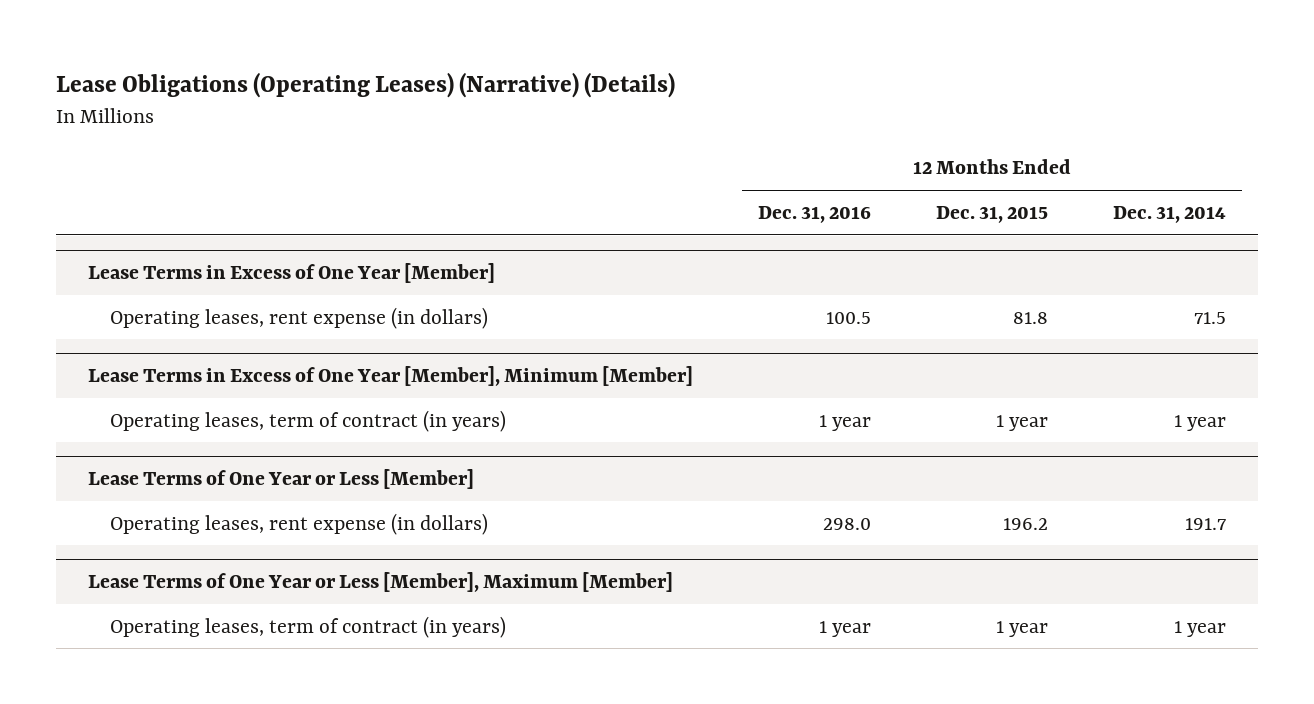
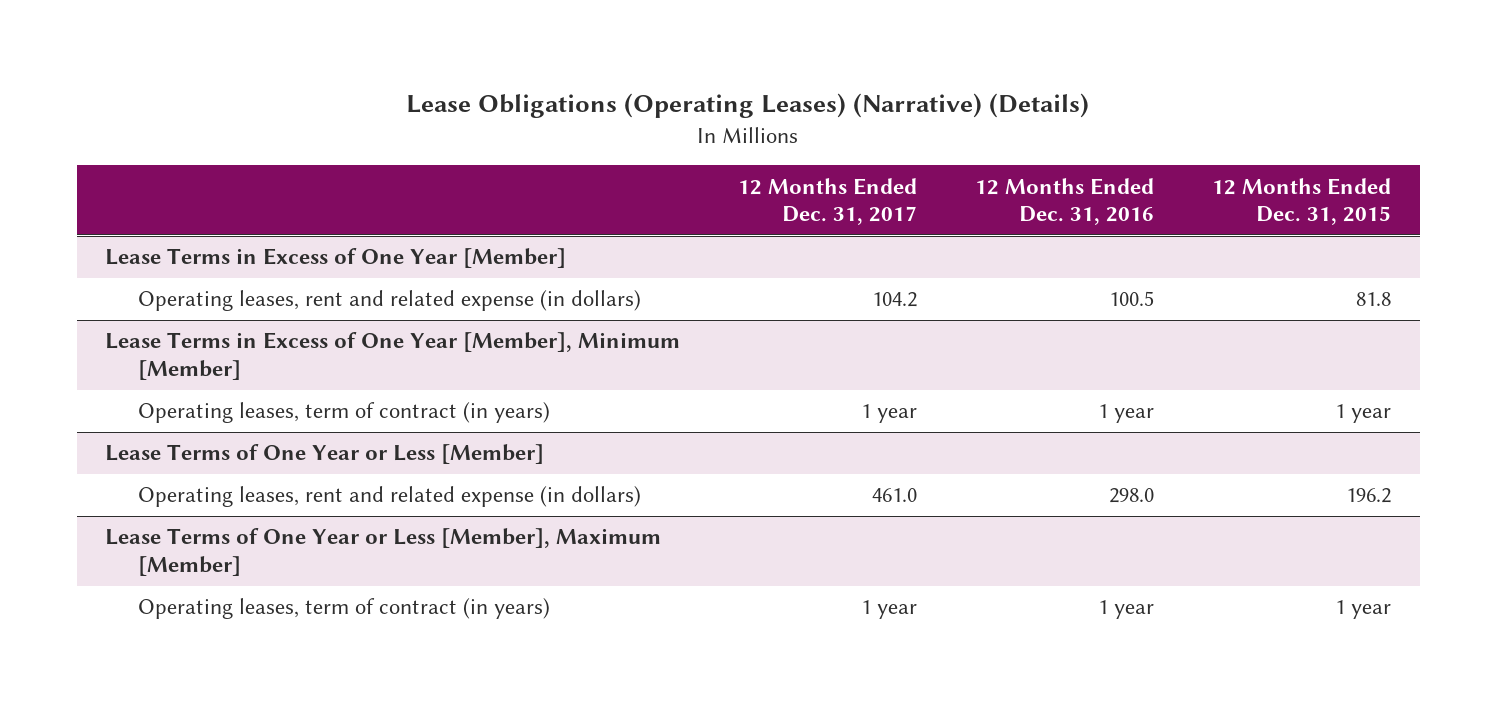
[1112,205,1226,223] Dec. 31, 2014 -> none
none -> [738,177,918,226] 12 Months Ended Dec. 31, 2017
[110,306,489,329] Operating leases, rent expense (in dollars) -> [138,290,642,312] Operating leases, rent and related expense (in dollars)
[110,512,489,535] Operating leases, rent expense (in dollars) -> [138,486,642,508] Operating leases, rent and related expense (in dollars)

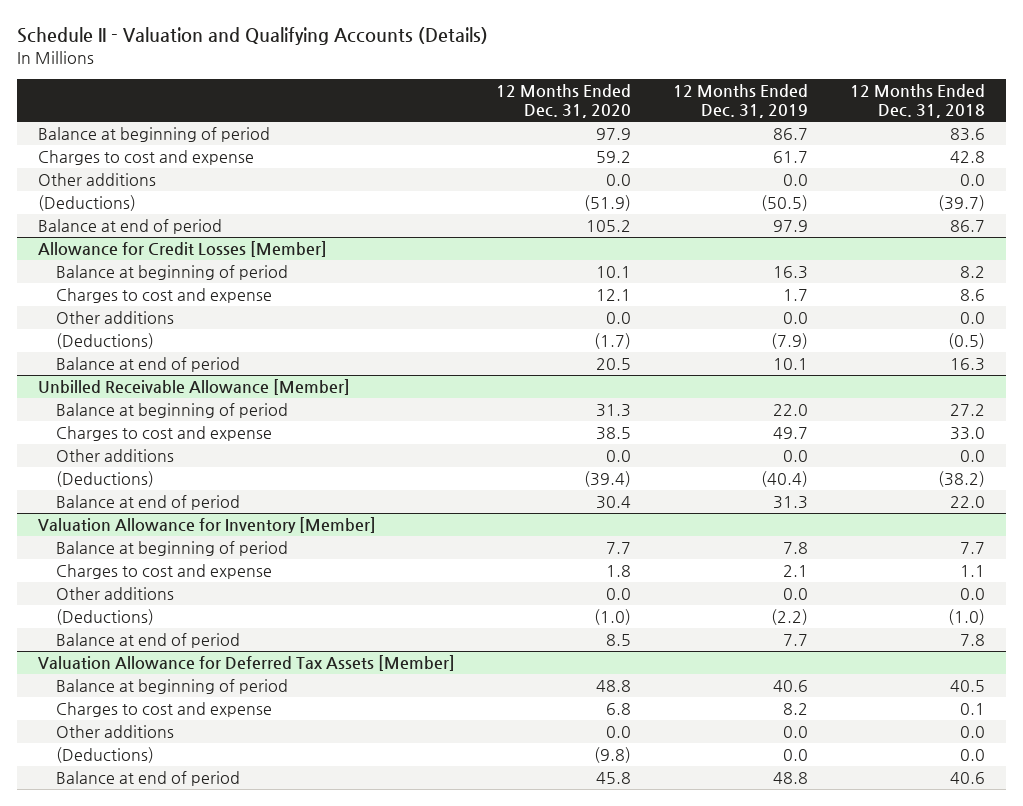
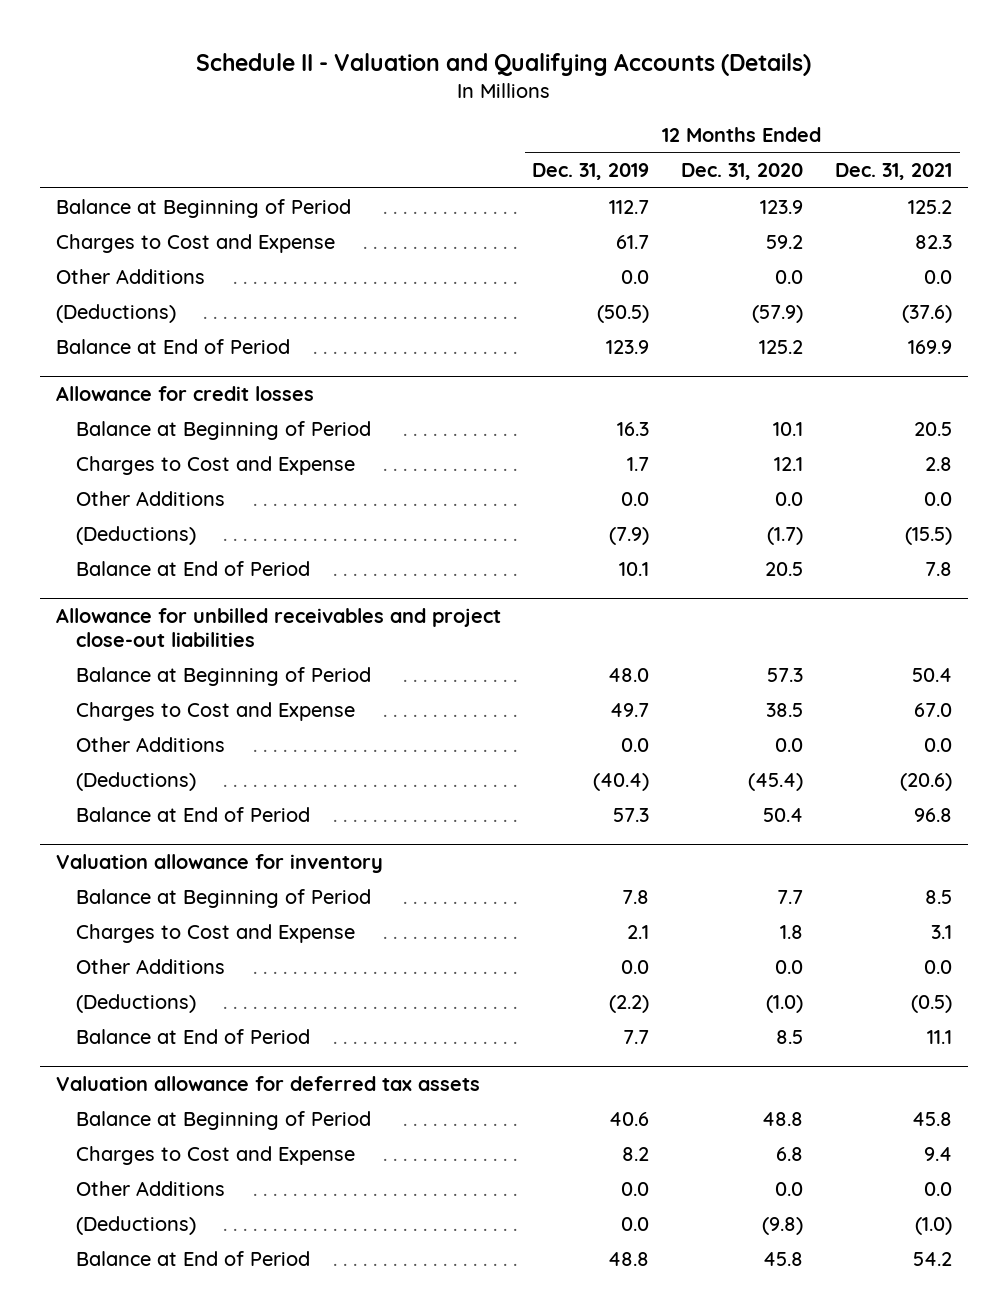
[850,83,986,118] 12 Months Ended Dec. 31, 2018 -> none
none -> [835,163,953,181] Dec. 31, 2021
[37,127,270,143] Balance at beginning of period -> [55,198,351,218] Balance at Beginning of Period
[596,128,632,141] 97.9 -> [760,199,804,214] 123.9
[773,128,809,141] 86.7 -> [609,199,650,214] 112.7
[37,150,254,166] Charges to cost and expense -> [55,233,335,253] Charges to Cost and Expense
[37,173,156,187] Other additions -> [55,268,205,284] Other Additions
[584,195,632,212] (51.9) -> [752,304,804,323] (57.9)
[37,219,222,235] Balance at end of period -> [55,338,290,354] Balance at End of Period
[586,220,632,233] 105.2 -> [759,339,804,354] 125.2
[773,220,809,233] 97.9 -> [606,339,650,354] 123.9
[37,241,327,258] Allowance for Credit Losses [Member] -> [55,385,314,401] Allowance for credit losses
[56,265,289,281] Balance at beginning of period -> [76,420,372,440] Balance at Beginning of Period
[56,288,273,304] Charges to cost and expense -> [76,455,356,475] Charges to Cost and Expense
[56,311,175,325] Other additions -> [76,490,226,506] Other Additions
[56,357,241,373] Balance at end of period -> [76,560,311,576] Balance at End of Period
[37,379,350,396] Unbilled Receivable Allowance [Member] -> [55,607,501,647] Allowance for unbilled receivables and project close-out liabilities
[56,403,289,419] Balance at beginning of period -> [76,666,372,686] Balance at Beginning of Period
[596,404,632,418] 31.3 -> [767,667,804,682] 57.3
[773,404,809,417] 22.0 -> [608,667,650,682] 48.0
[56,426,273,442] Charges to cost and expense -> [76,701,356,721] Charges to Cost and Expense
[56,449,175,463] Other additions -> [76,736,226,752] Other Additions
[584,471,632,488] (39.4) -> [748,772,804,791] (45.4)
[56,495,241,511] Balance at end of period -> [76,806,311,822] Balance at End of Period
[596,496,632,510] 30.4 -> [763,807,804,822] 50.4
[773,496,809,510] 31.3 -> [613,807,650,822] 57.3
[37,517,376,534] Valuation Allowance for Inventory [Member] -> [55,853,383,873] Valuation allowance for inventory
[56,541,289,557] Balance at beginning of period -> [76,888,372,908] Balance at Beginning of Period
[56,564,273,580] Charges to cost and expense -> [76,923,356,943] Charges to Cost and Expense
[56,587,175,601] Other additions -> [76,958,226,974] Other Additions
[56,633,241,649] Balance at end of period -> [76,1028,311,1044] Balance at End of Period
[37,655,455,672] Valuation Allowance for Deferred Tax Assets [Member] -> [55,1075,480,1091] Valuation allowance for deferred tax assets
[56,679,289,695] Balance at beginning of period -> [76,1110,372,1130] Balance at Beginning of Period
[56,702,273,718] Charges to cost and expense -> [76,1145,356,1165] Charges to Cost and Expense
[56,725,175,739] Other additions -> [76,1180,226,1196] Other Additions
[56,771,241,787] Balance at end of period -> [76,1250,311,1266] Balance at End of Period

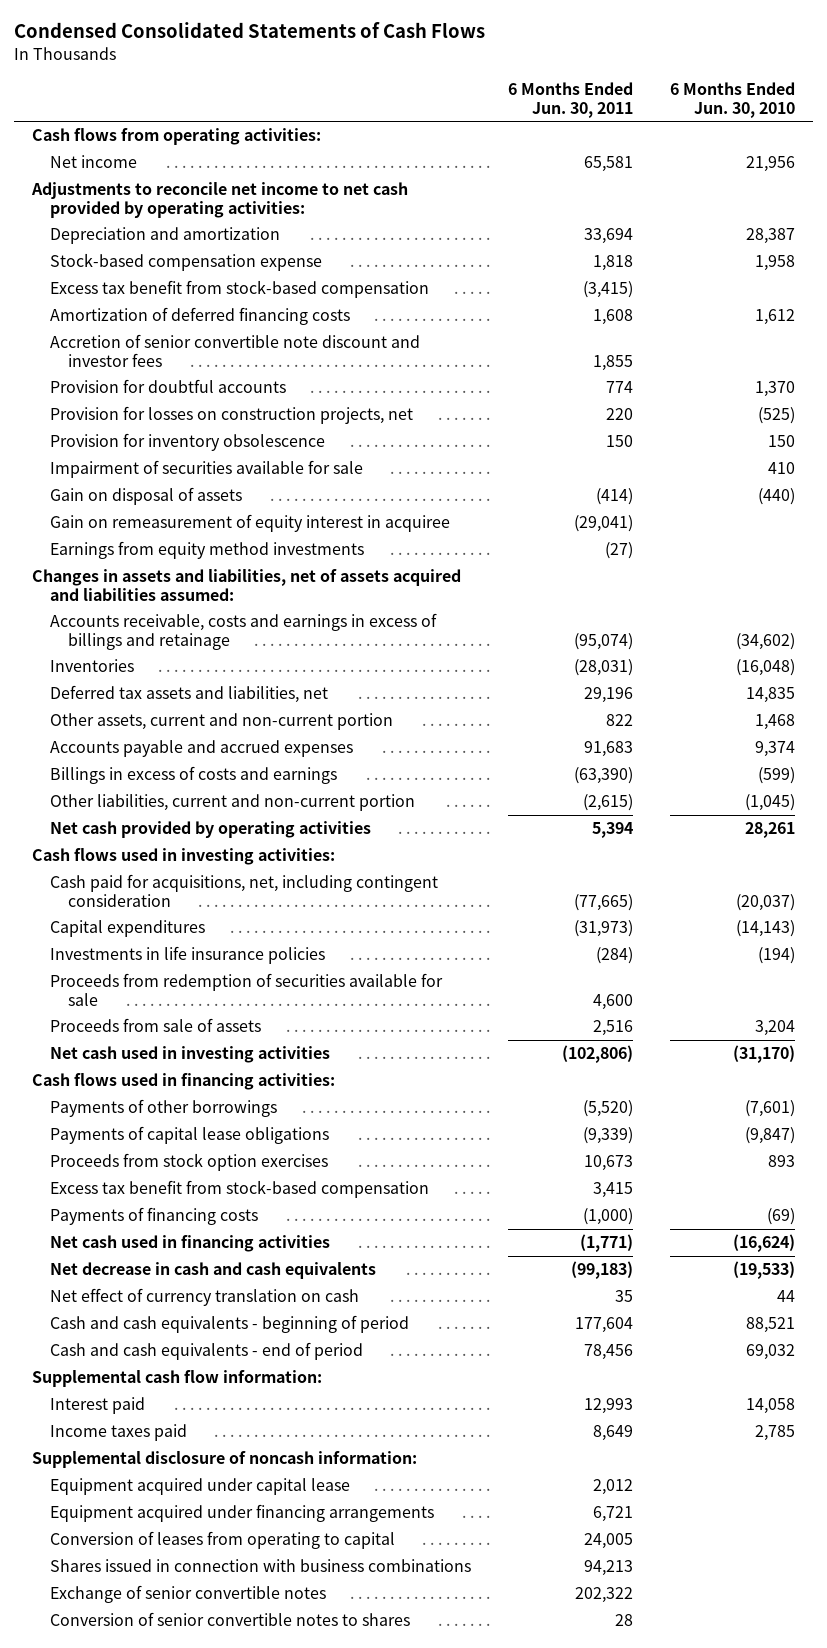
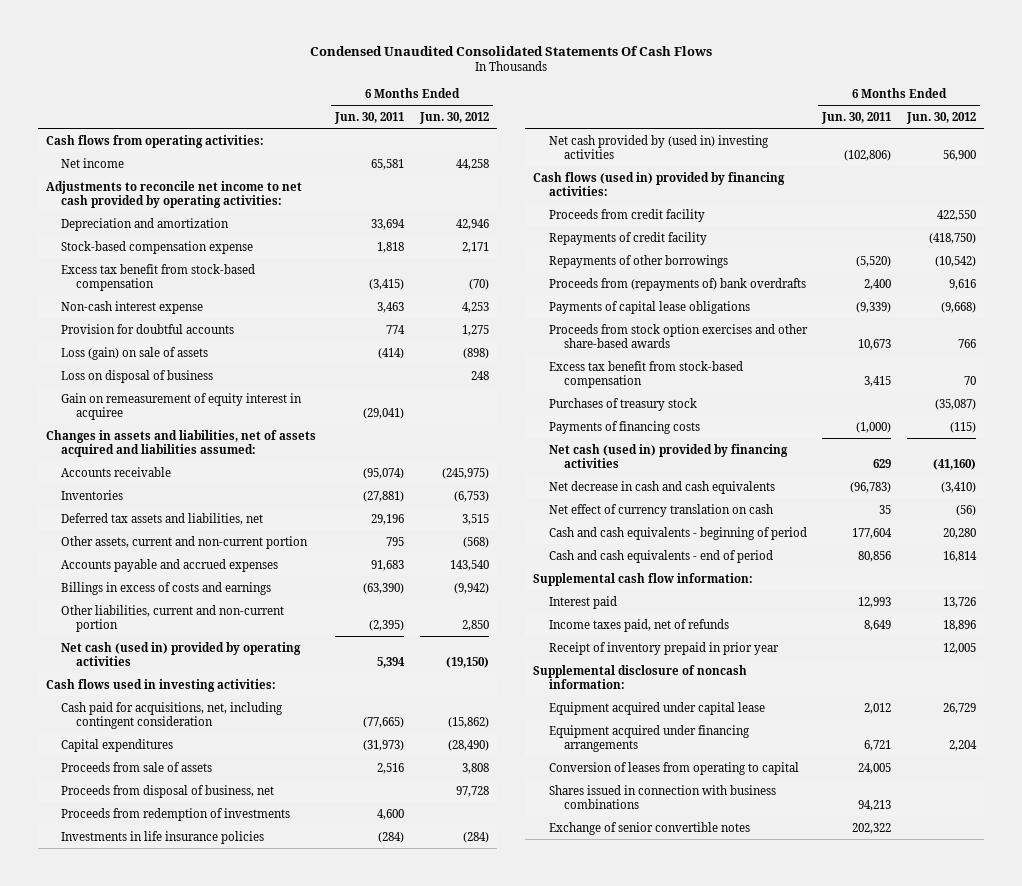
[13,22,485,39] Condensed Consolidated Statements of Cash Flows -> [309,45,712,56] Condensed Unaudited Consolidated Statements Of Cash Flows
[669,81,795,118] 6 Months Ended Jun. 30, 2010 -> none
none -> [418,112,489,125] Jun. 30, 2012
[50,307,351,326] Amortization of deferred financing costs -> none
[50,334,421,367] Accretion of senior convertible note discount and investor fees -> none
none -> [61,300,204,314] Non-cash interest expense
[50,406,414,425] Provision for losses on construction projects, net -> none
[50,433,326,452] Provision for inventory obsolescence -> none
[50,460,364,479] Impairment of securities available for sale -> none
[50,487,243,506] Gain on disposal of assets -> [61,346,209,360] Loss (gain) on sale of assets
none -> [61,369,214,383] Loss on disposal of business
[50,541,365,560] Earnings from equity method investments -> none
[50,613,438,650] Accounts receivable, costs and earnings in excess of billings and retainage -> [61,466,172,477] Accounts receivable
[573,659,633,677] (28,031) -> [362,490,404,502] (27,881)
[605,714,633,727] 822 -> [385,536,404,546] 795
[582,794,633,812] (2,615) -> [368,619,404,631] (2,395)
[50,821,372,839] Net cash provided by operating activities -> [61,641,302,666] Net cash (used in) provided by operating activities
[50,973,444,1006] Proceeds from redemption of securities available for sale -> none
none -> [61,784,275,798] Proceeds from disposal of business, net
none -> [61,807,291,821] Proceeds from redemption of investments
[50,946,326,965] Investments in life insurance policies -> [61,830,265,844] Investments in life insurance policies
[50,1046,331,1064] Net cash used in investing activities -> [548,134,769,159] Net cash provided by (used in) investing activities
[31,1073,335,1091] Cash flows used in financing activities: -> [533,171,786,196] Cash flows (used in) provided by financing activities:
none -> [548,208,705,222] Proceeds from credit facility
none -> [548,231,707,245] Repayments of credit facility
[50,1099,278,1118] Payments of other borrowings -> [548,254,728,268] Repayments of other borrowings
none -> [548,277,806,291] Proceeds from (repayments of) bank overdrafts
[50,1153,329,1172] Proceeds from stock option exercises -> [548,323,808,348] Proceeds from stock option exercises and other share-based awards
none -> [548,397,697,411] Purchases of treasury stock
[50,1235,331,1253] Net cash used in financing activities -> [548,443,788,468] Net cash (used in) provided by financing activities
[579,1234,633,1253] (1,771) -> [873,458,892,468] 629
[570,1261,633,1280] (99,183) -> [850,481,892,493] (96,783)
[583,1344,633,1361] 78,456 -> [858,550,892,562] 80,856
[50,1424,188,1442] Income taxes paid -> [548,618,729,632] Income taxes paid, net of refunds
none -> [548,641,779,655] Receipt of inventory prepaid in prior year
[50,1612,411,1627] Conversion of senior convertible notes to shares -> none

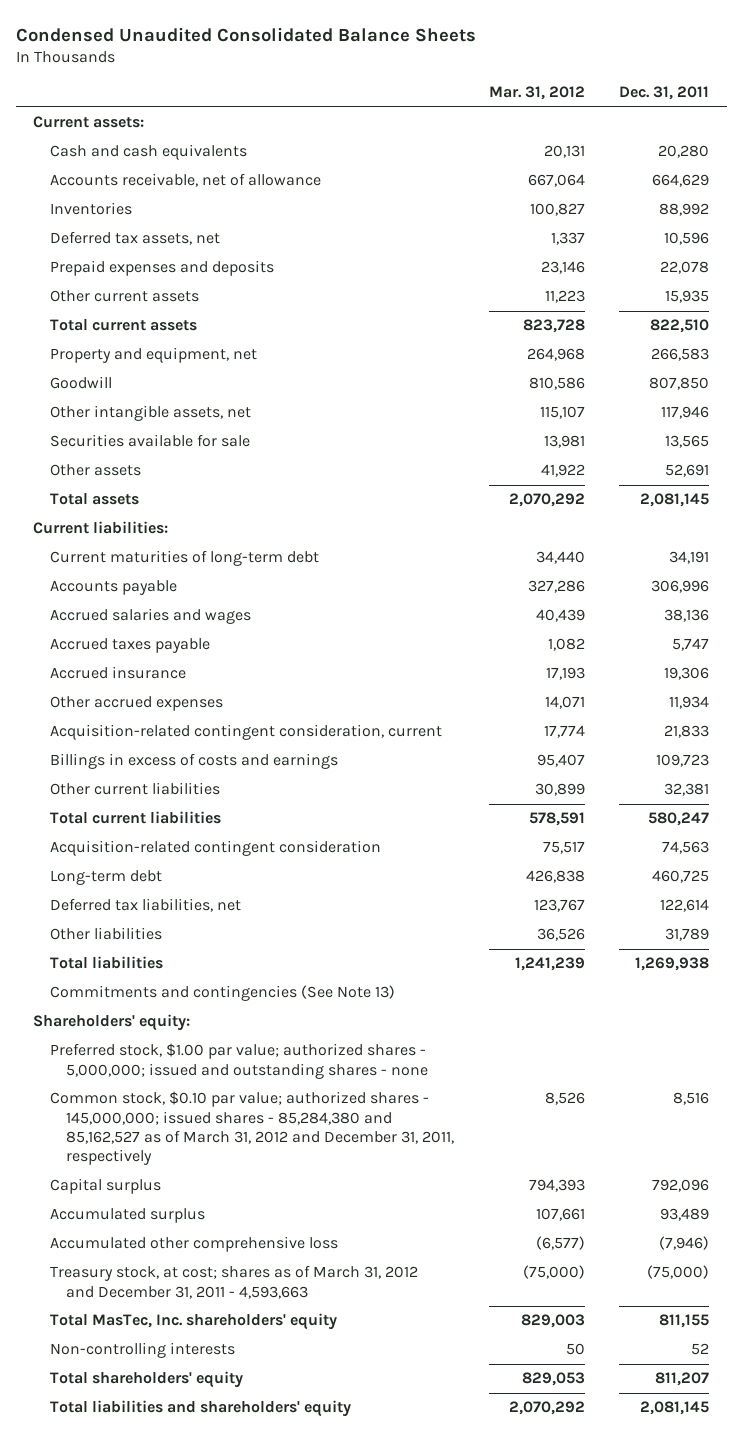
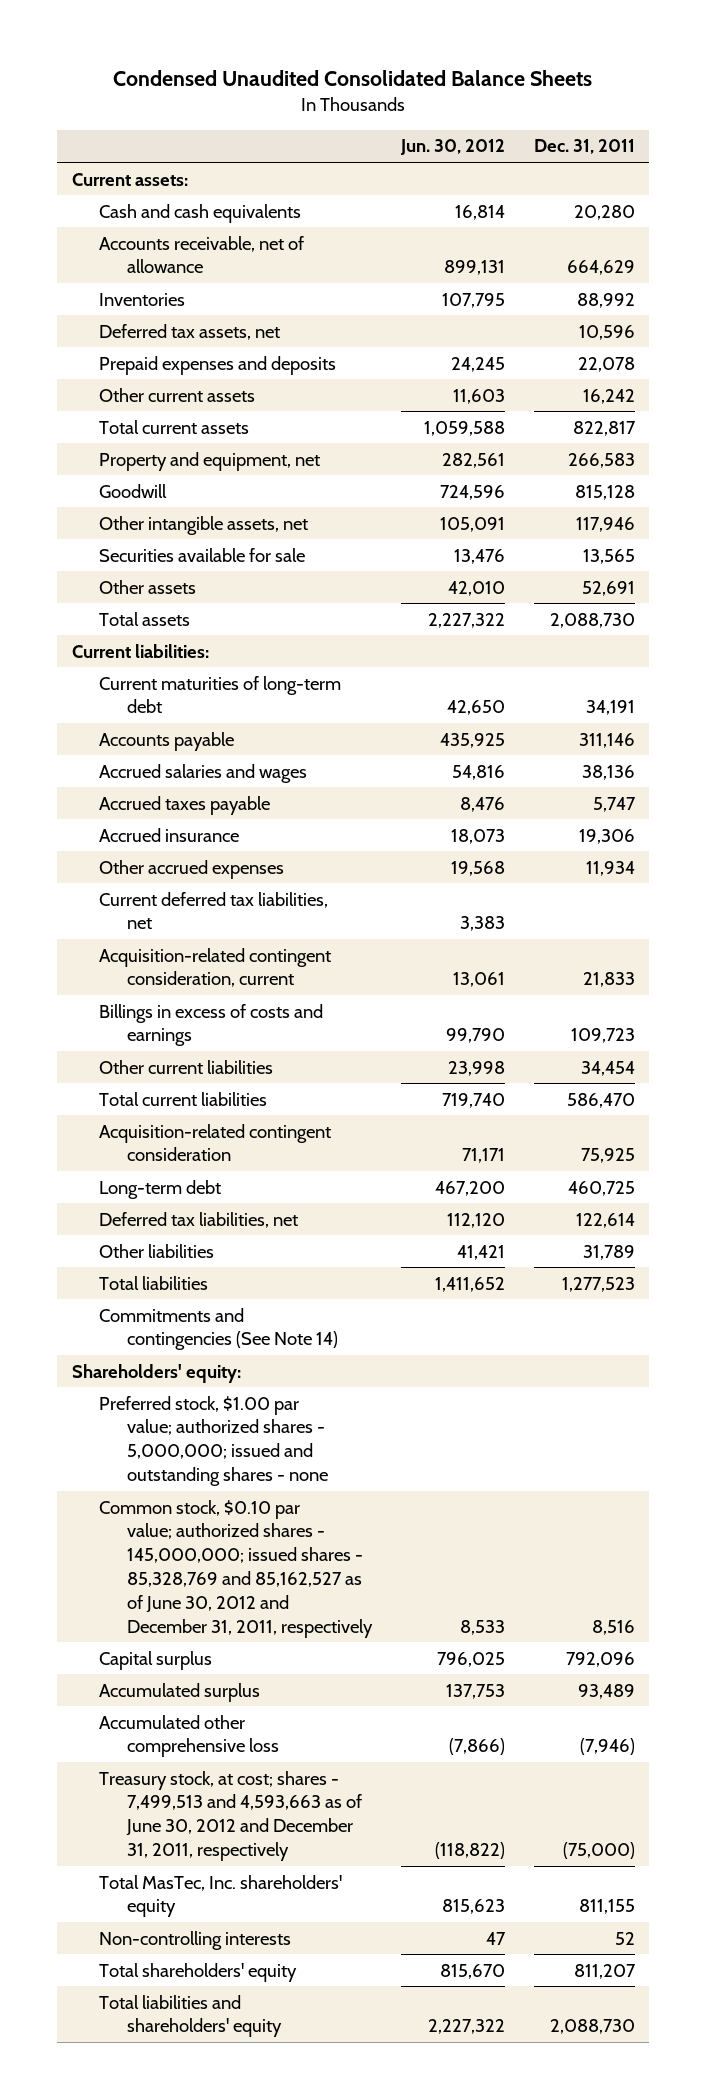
[488,86,585,101] Mar. 31, 2012 -> none
none -> [399,139,505,156] Jun. 30, 2012
[665,290,710,304] 15,935 -> [582,388,635,404] 16,242
[650,319,710,334] 822,510 -> [572,420,636,436] 822,817
[649,377,710,391] 807,850 -> [574,484,635,500] 815,128
[640,493,710,508] 2,081,145 -> [549,612,635,628] 2,088,730
[651,580,710,594] 306,996 -> [578,732,635,748] 311,146
none -> [99,891,329,930] Current deferred tax liabilities, net
[664,783,710,797] 32,381 -> [580,1060,635,1076] 34,454
[648,812,710,827] 580,247 -> [566,1092,635,1108] 586,470
[662,841,710,855] 74,563 -> [580,1148,635,1164] 75,925
[635,957,710,972] 1,269,938 -> [561,1276,635,1292] 1,277,523
[49,985,395,1002] Commitments and contingencies (See Note 13) -> [99,1307,338,1351] Commitments and contingencies (See Note 14)
[49,1091,455,1166] Common stock, $0.10 par value; authorized shares - 145,000,000; issued shares - 85,284,380 and 85,162,527 as of March 31, 2012 and December 31, 2011, respectively -> [99,1499,373,1638] Common stock, $0.10 par value; authorized shares - 145,000,000; issued shares - 85,328,769 and 85,162,527 as of June 30, 2012 and December 31, 2011, respectively
[49,1265,418,1299] Treasury stock, at cost; shares as of March 31, 2012 and December 31, 2011 - 4,593,663 -> [99,1770,362,1862] Treasury stock, at cost; shares - 7,499,513 and 4,593,663 as of June 30, 2012 and December 31, 2011, respectively
[640,1401,710,1416] 2,081,145 -> [549,2019,635,2035] 2,088,730

